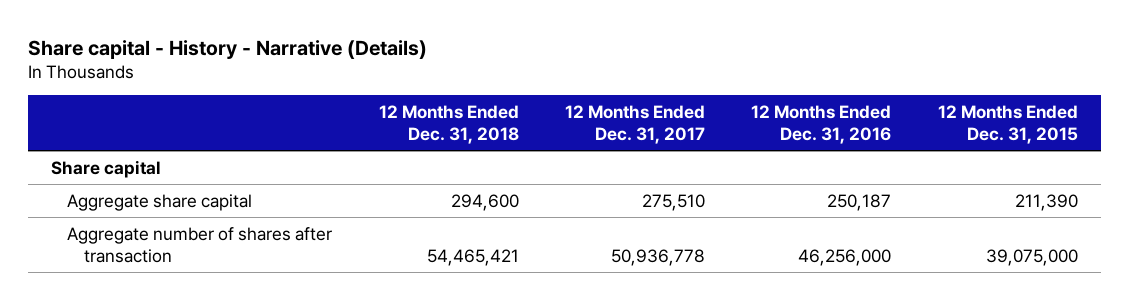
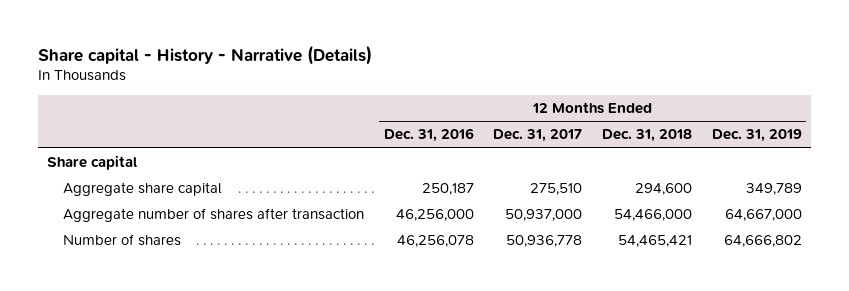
[937,104,1078,144] 12 Months Ended Dec. 31, 2015 -> none
none -> [711,129,802,143] Dec. 31, 2019
[426,248,519,266] 54,465,421 -> [614,209,693,222] 54,466,000
[611,248,706,266] 50,936,778 -> [505,209,583,222] 50,937,000
none -> [63,234,182,247] Number of shares

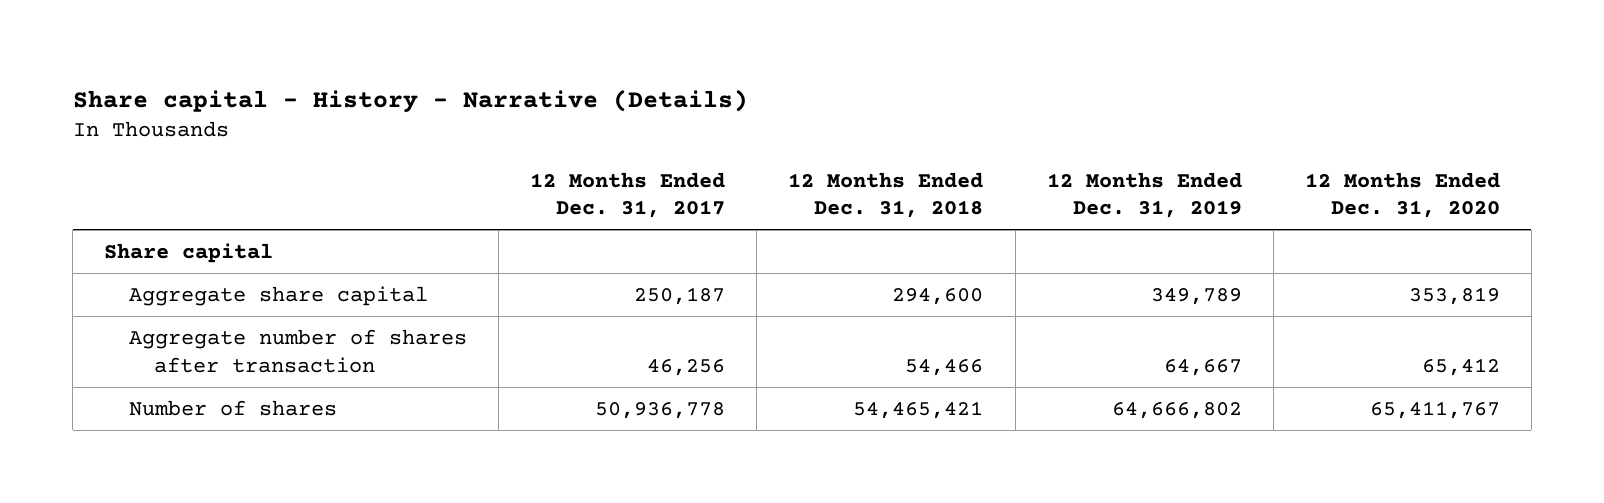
[383,128,474,143] Dec. 31, 2016 -> none
none -> [1304,171,1500,219] 12 Months Ended Dec. 31, 2020
[530,183,583,196] 275,510 -> [634,287,726,306] 250,187
[505,209,583,222] 50,937,000 -> [647,358,726,376] 46,256
[614,209,693,222] 54,466,000 -> [905,358,984,376] 54,466
[724,209,802,222] 64,667,000 -> [1163,358,1242,376] 64,667

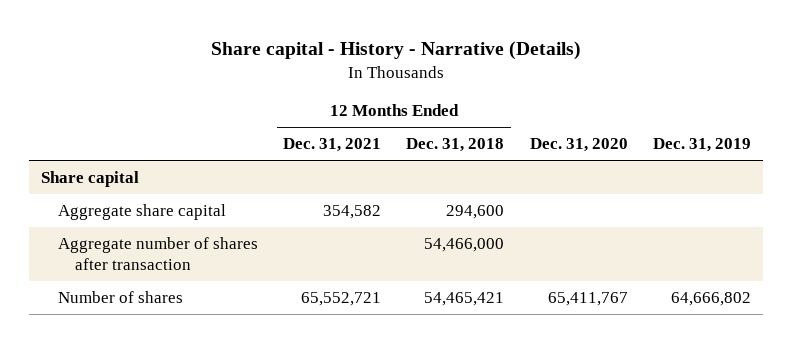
[530,171,726,219] 12 Months Ended Dec. 31, 2017 -> none
[1046,171,1242,219] 12 Months Ended Dec. 31, 2019 -> none
[1304,171,1500,219] 12 Months Ended Dec. 31, 2020 -> none
none -> [283,138,382,153] Dec. 31, 2021
none -> [529,138,628,153] Dec. 31, 2020
none -> [652,138,751,153] Dec. 31, 2019
[905,358,984,376] 54,466 -> [424,237,505,252] 54,466,000

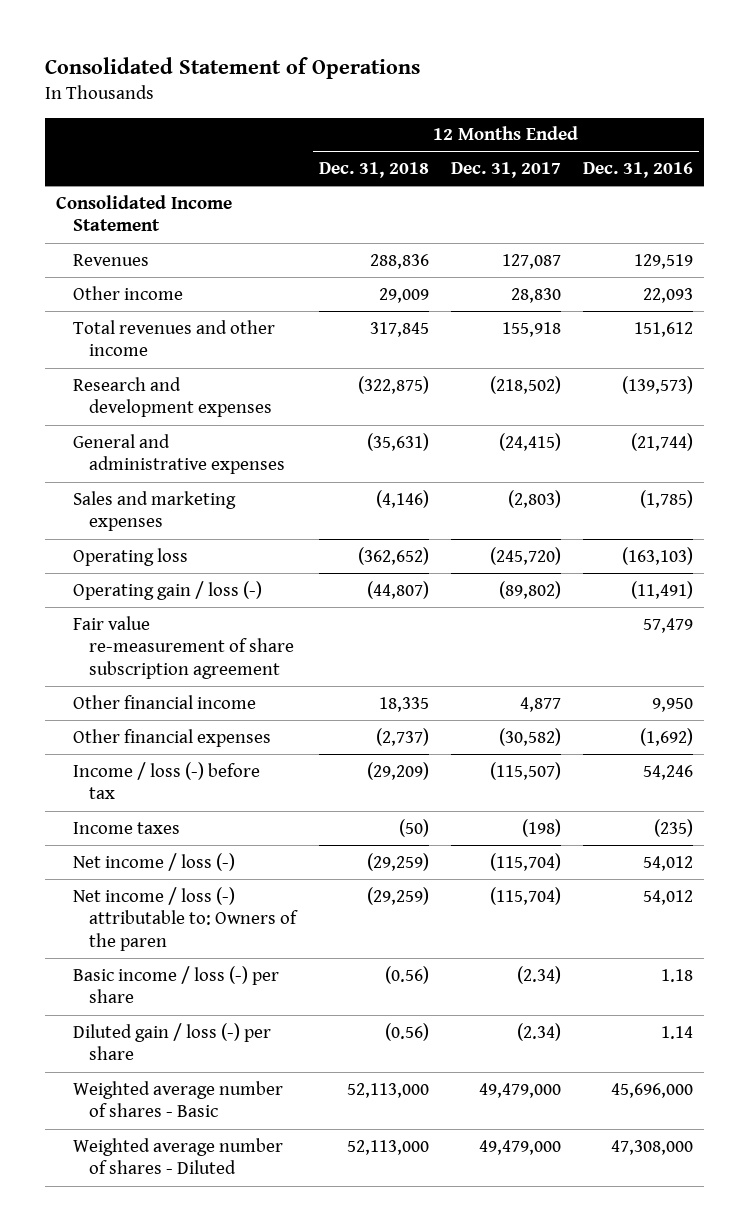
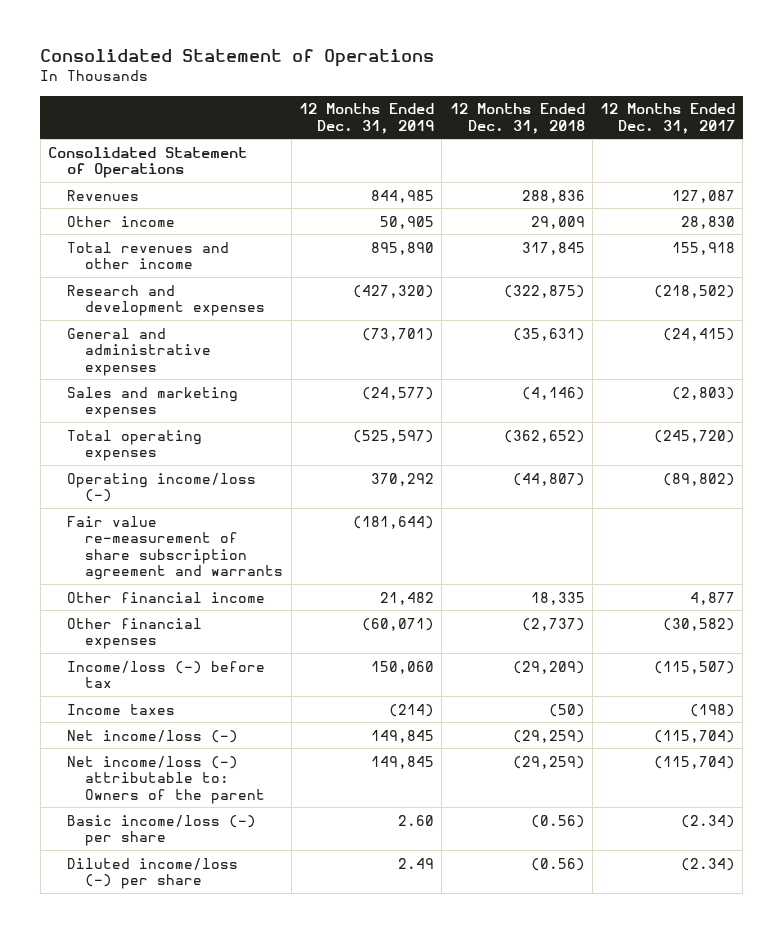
[583,162,694,179] Dec. 31, 2016 -> none
none -> [298,103,434,134] 12 Months Ended Dec. 31, 2019
[56,194,233,232] Consolidated Income Statement -> [48,146,248,179] Consolidated Statement of Operations
[72,547,188,566] Operating loss -> [66,429,202,462] Total operating expenses
[72,580,262,600] Operating gain / loss (-) -> [66,472,256,503] Operating income/loss (-)
[72,615,295,680] Fair value re-measurement of share subscription agreement -> [66,515,284,581] Fair value re-measurement of share subscription agreement and warrants
[72,761,260,800] Income / loss (-) before tax -> [66,660,265,689] Income/loss (-) before tax
[72,1080,283,1118] Weighted average number of shares - Basic -> none
[72,1137,283,1175] Weighted average number of shares - Diluted -> none
[72,852,235,871] Net income / loss (-) -> [66,729,238,743] Net income/loss (-)
[72,886,299,952] Net income / loss (-) attributable to: Owners of the paren -> [66,755,266,804] Net income/loss (-) attributable to: Owners of the parent
[72,965,279,1004] Basic income / loss (-) per share -> [66,814,256,847] Basic income/loss (-) per share
[72,1022,271,1061] Diluted gain / loss (-) per share -> [66,857,238,890] Diluted income/loss (-) per share

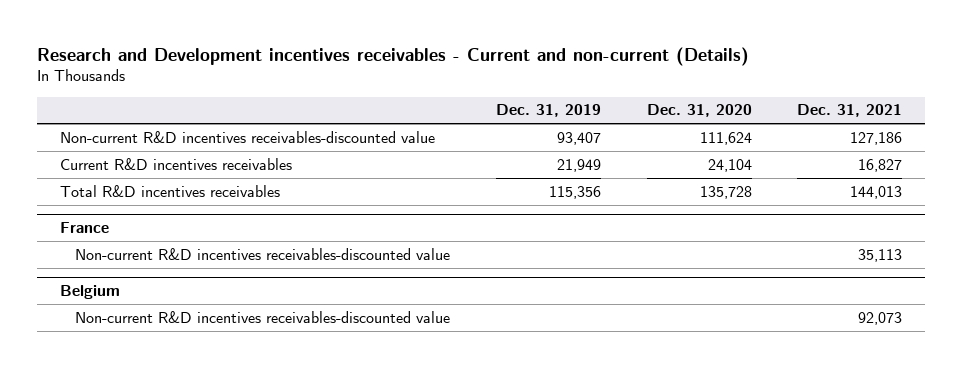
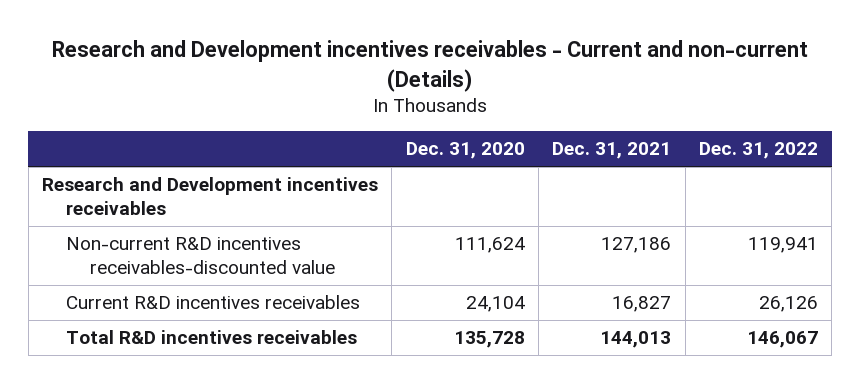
[495,104,601,118] Dec. 31, 2019 -> none
none -> [699,142,819,160] Dec. 31, 2022
none -> [41,177,378,215] Research and Development incentives receivables
[59,221,109,233] France -> none
[75,247,451,260] Non-current R&D incentives receivables-discounted value -> none
[59,284,120,299] Belgium -> none
[75,310,451,323] Non-current R&D incentives receivables-discounted value -> none

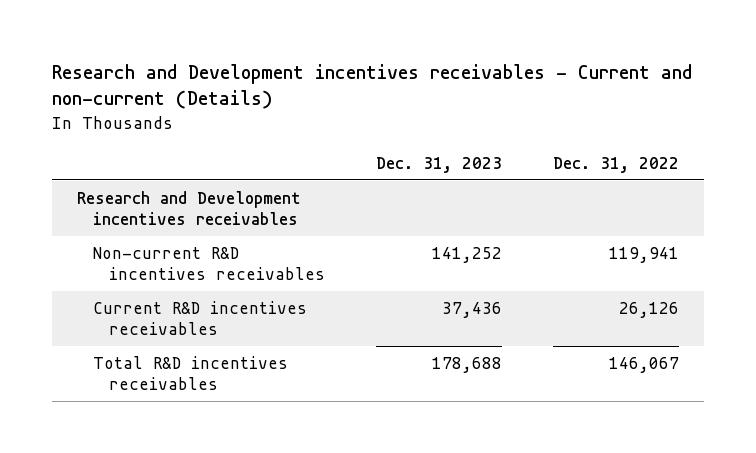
[405,142,525,160] Dec. 31, 2020 -> none
[552,142,672,160] Dec. 31, 2021 -> none
none -> [376,156,503,173] Dec. 31, 2023
[66,237,336,274] Non-current R&D incentives receivables-discounted value -> [93,247,326,280] Non-current R&D incentives receivables

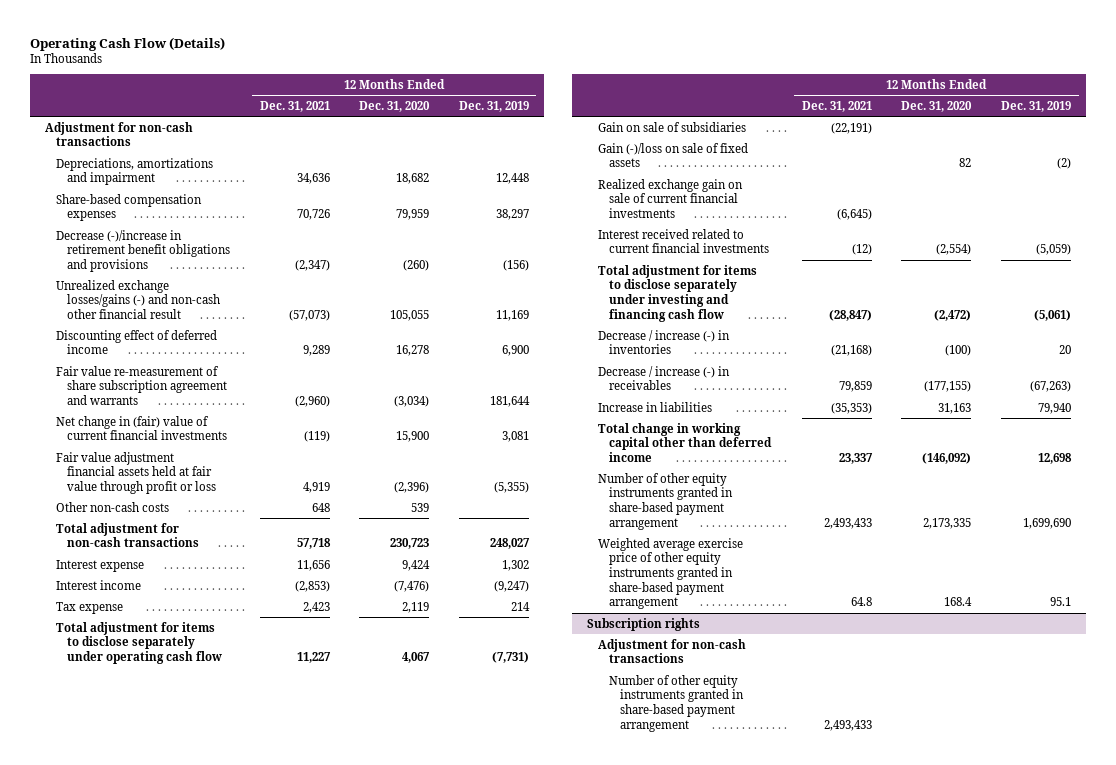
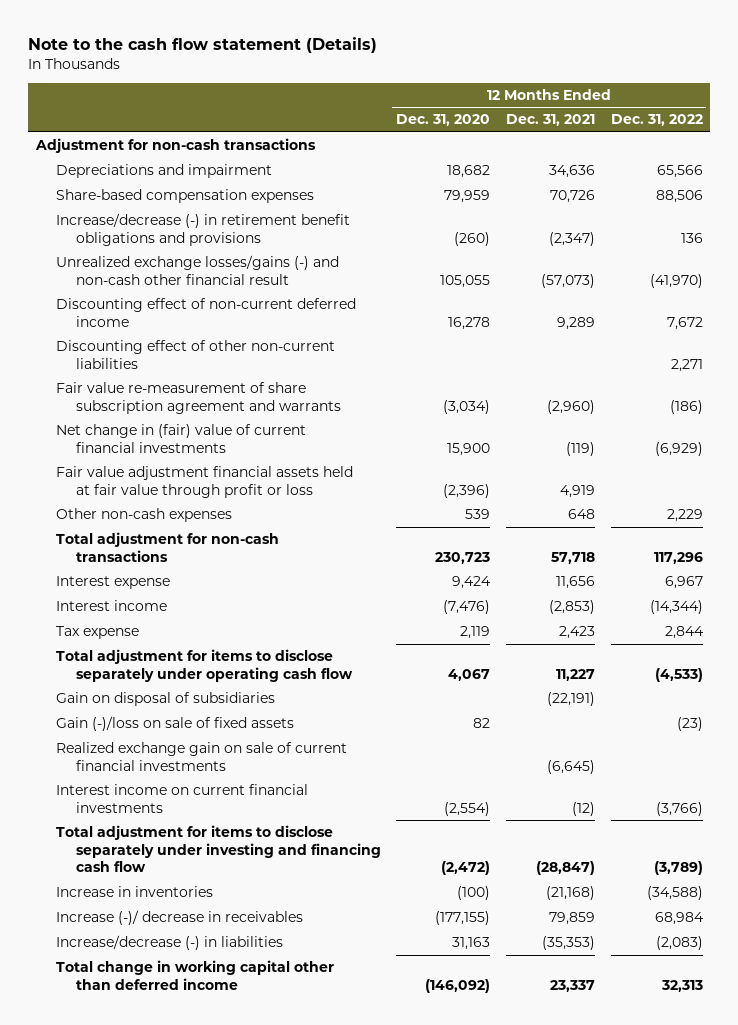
[30,36,226,51] Operating Cash Flow (Details) -> [28,36,378,53] Note to the cash flow statement (Details)
[459,100,530,112] Dec. 31, 2019 -> none
none -> [610,114,703,127] Dec. 31, 2022
[55,157,213,186] Depreciations, amortizations and impairment -> [55,164,272,179] Depreciations and impairment
[55,229,230,272] Decrease (-)/increase in retirement benefit obligations and provisions -> [55,213,350,246] Increase/decrease (-) in retirement benefit obligations and provisions
[55,329,217,355] Discounting effect of deferred income -> [55,298,356,327] Discounting effect of non-current deferred income
none -> [55,340,335,369] Discounting effect of other non-current liabilities
[55,501,169,512] Other non-cash costs -> [55,508,232,523] Other non-cash expenses
[598,121,747,132] Gain on sale of subsidiaries -> [55,692,275,707] Gain on disposal of subsidiaries
[598,228,769,254] Interest received related to current financial investments -> [55,784,308,813] Interest income on current financial investments
[598,329,731,355] Decrease / increase (-) in inventories -> [55,886,213,898] Increase in inventories
[598,365,731,391] Decrease / increase (-) in receivables -> [55,910,303,926] Increase (-)/ decrease in receivables
[598,401,713,412] Increase in liabilities -> [55,935,283,951] Increase/decrease (-) in liabilities
[598,472,733,530] Number of other equity instruments granted in share-based payment arrangement -> none
[598,537,744,610] Weighted average exercise price of other equity instruments granted in share-based payment arrangement -> none
[587,617,701,631] Subscription rights -> none
[598,638,747,664] Adjustment for non-cash transactions -> none
[608,674,744,732] Number of other equity instruments granted in share-based payment arrangement -> none

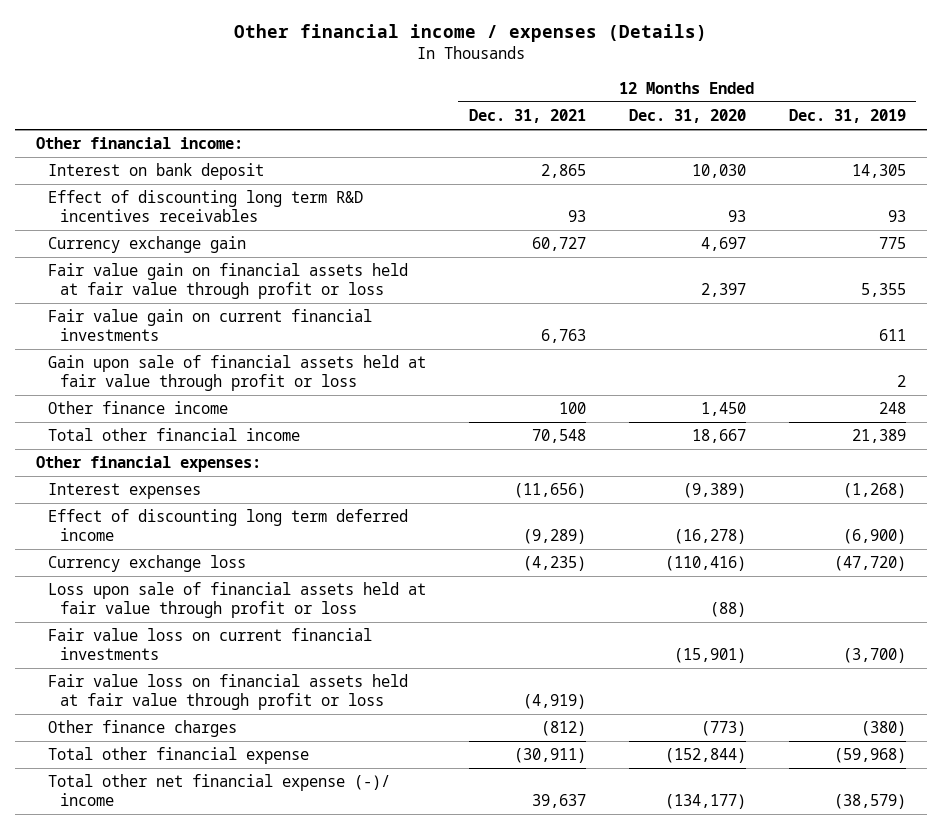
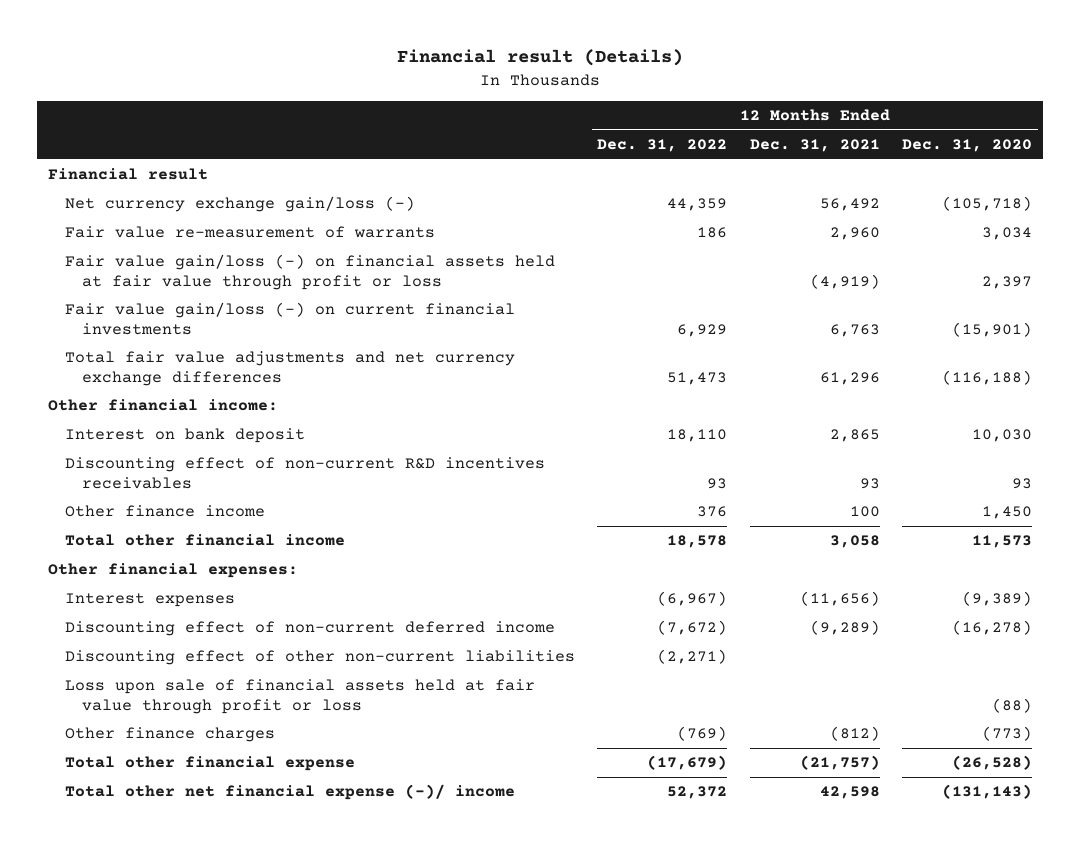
[233,24,707,43] Other financial income / expenses (Details) -> [397,49,684,67] Financial result (Details)
[788,109,906,124] Dec. 31, 2019 -> none
none -> [597,139,728,153] Dec. 31, 2022
none -> [48,168,209,181] Financial result
none -> [64,196,415,213] Net currency exchange gain/loss (-)
none -> [64,226,435,239] Fair value re-measurement of warrants
none -> [64,254,555,290] Fair value gain/loss (-) on financial assets held at fair value through profit or loss
none -> [64,302,515,335] Fair value gain/loss (-) on current financial investments
none -> [64,351,515,386] Total fair value adjustments and net currency exchange differences
[47,236,246,254] Currency exchange gain -> none
[47,263,408,299] Fair value gain on financial assets held at fair value through profit or loss -> none
[47,309,372,341] Fair value gain on current financial investments -> none
[47,355,426,391] Gain upon sale of financial assets held at fair value through profit or loss -> none
[47,190,363,222] Effect of discounting long term R&D incentives receivables -> [64,457,545,489] Discounting effect of non-current R&D incentives receivables
[531,429,586,444] 70,548 -> [829,535,880,549] 3,058
[691,429,746,444] 18,667 -> [972,535,1033,549] 11,573
[47,555,246,573] Currency exchange loss -> none
[47,509,408,541] Effect of discounting long term deferred income -> [64,621,555,637] Discounting effect of non-current deferred income
none -> [64,650,575,666] Discounting effect of other non-current liabilities
[47,628,372,660] Fair value loss on current financial investments -> none
[47,674,408,710] Fair value loss on financial assets held at fair value through profit or loss -> none
[513,748,586,764] (30,911) -> [799,755,880,771] (21,757)
[664,748,746,764] (152,844) -> [952,755,1033,771] (26,528)
[531,793,586,808] 39,637 -> [819,786,880,800] 42,598
[664,793,746,809] (134,177) -> [942,784,1033,800] (131,143)

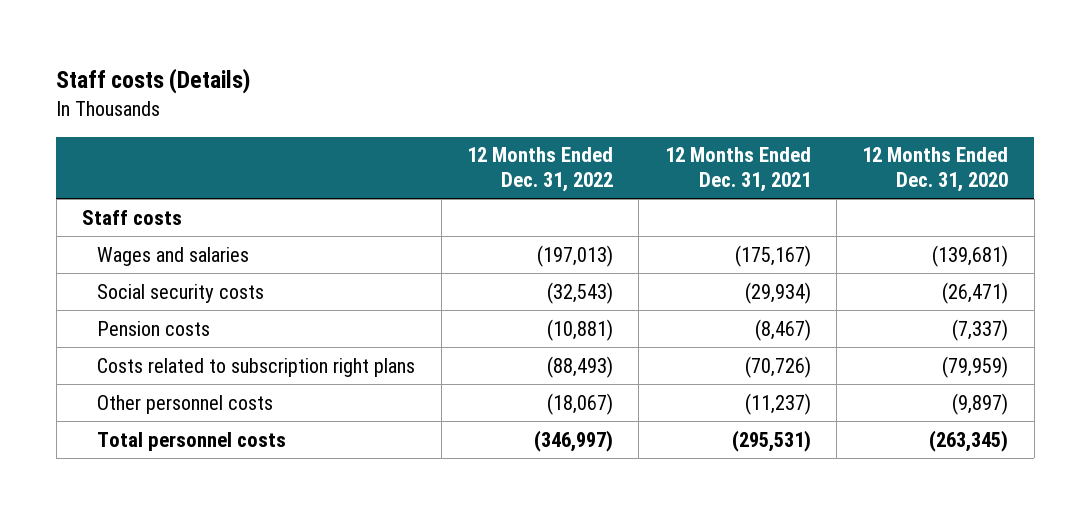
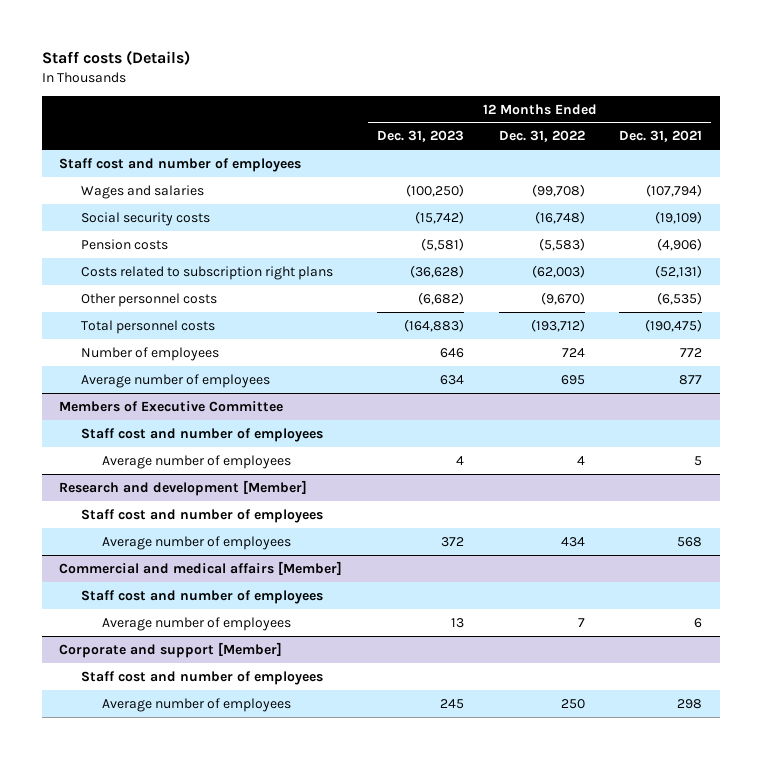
[862,147,1009,193] 12 Months Ended Dec. 31, 2020 -> none
none -> [376,130,464,143] Dec. 31, 2023
[82,209,183,225] Staff costs -> none
none -> [59,157,302,172] Staff cost and number of employees
[536,244,613,267] (197,013) -> [531,183,585,197] (99,708)
[734,244,811,267] (175,167) -> [646,183,703,197] (107,794)
[546,281,613,304] (32,543) -> [534,210,585,224] (16,748)
[744,281,811,304] (29,934) -> [655,210,703,224] (19,109)
[546,318,613,341] (10,881) -> [538,237,585,251] (5,583)
[754,318,811,341] (8,467) -> [657,237,703,251] (4,906)
[546,355,613,378] (88,493) -> [531,264,585,278] (62,003)
[744,355,811,378] (70,726) -> [655,264,703,278] (52,131)
[546,392,613,415] (18,067) -> [540,291,585,305] (9,670)
[744,392,811,415] (11,237) -> [657,291,703,305] (6,535)
[533,429,613,452] (346,997) -> [530,318,585,332] (193,712)
[731,429,811,452] (295,531) -> [645,318,703,332] (190,475)
none -> [80,346,219,361] Number of employees
none -> [80,373,270,388] Average number of employees
none -> [59,400,284,412] Members of Executive Committee
none -> [80,427,323,442] Staff cost and number of employees
none -> [102,454,292,469] Average number of employees
none -> [59,479,308,496] Research and development [Member]
none -> [80,508,323,523] Staff cost and number of employees
none -> [102,535,292,550] Average number of employees
none -> [59,560,343,575] Commercial and medical affairs [Member]
none -> [80,589,323,604] Staff cost and number of employees
none -> [102,616,292,631] Average number of employees
none -> [59,641,283,658] Corporate and support [Member]
none -> [80,670,323,685] Staff cost and number of employees
none -> [102,697,292,712] Average number of employees

